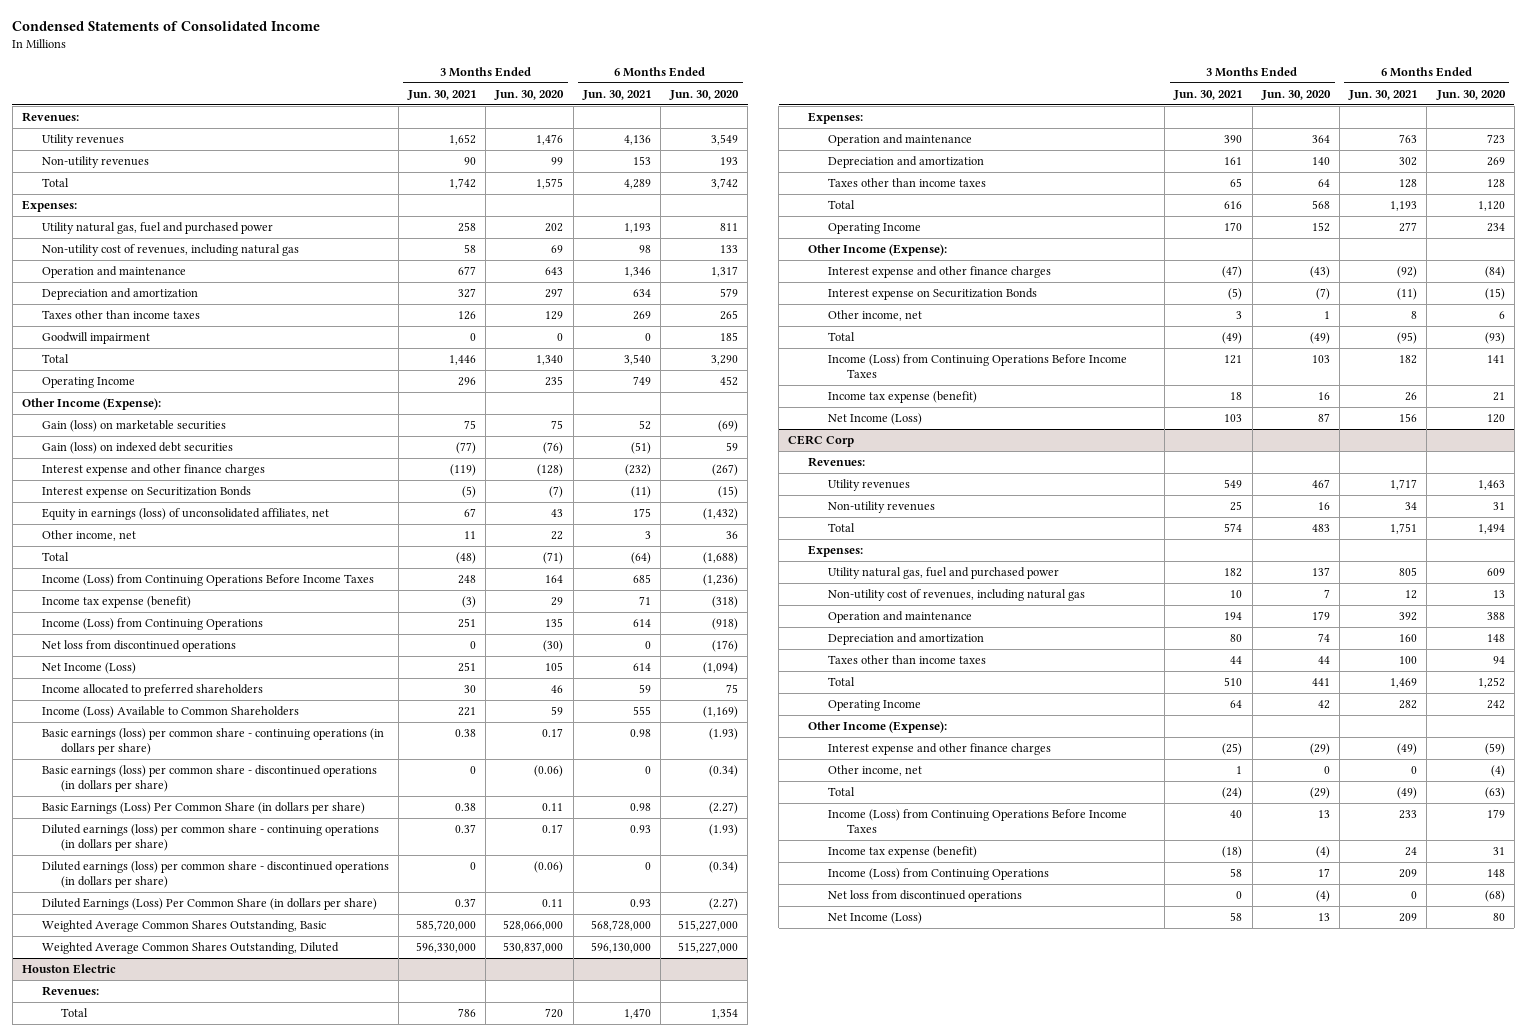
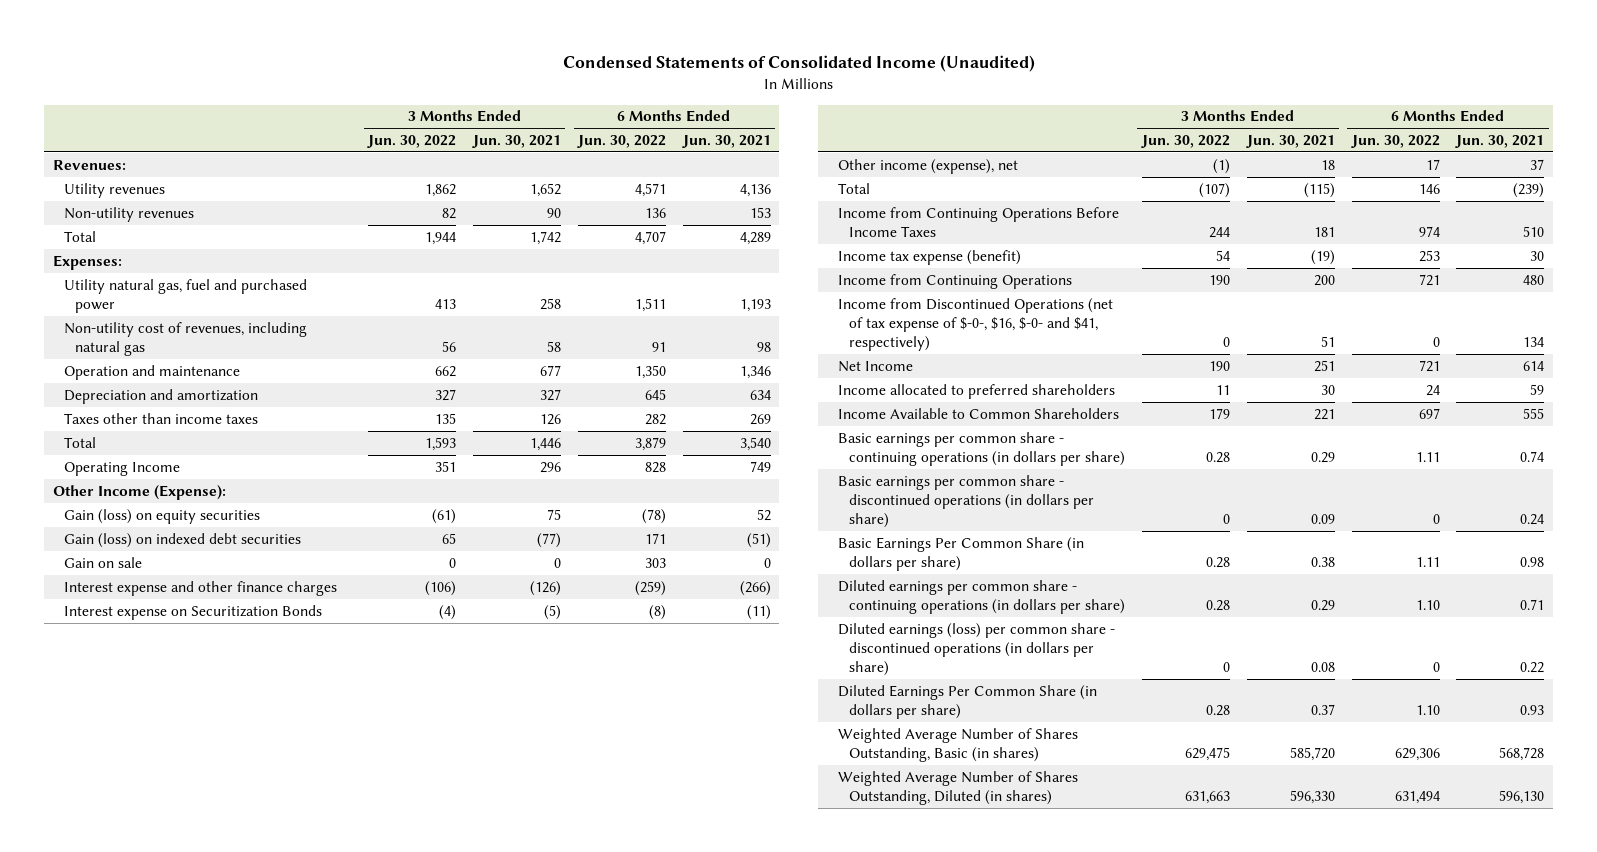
[12,21,321,32] Condensed Statements of Consolidated Income -> [562,55,1035,73] Condensed Statements of Consolidated Income (Unaudited)
[494,89,565,100] Jun. 30, 2020 -> none
[669,89,740,100] Jun. 30, 2020 -> none
none -> [367,135,457,149] Jun. 30, 2022
none -> [576,135,666,149] Jun. 30, 2022
[41,332,150,345] Goodwill impairment -> none
[41,420,226,433] Gain (loss) on marketable securities -> [64,508,261,524] Gain (loss) on equity securities
none -> [64,556,143,568] Gain on sale
[449,464,476,477] (119) -> [530,580,562,596] (126)
[624,464,651,477] (232) -> [739,580,771,596] (266)
[41,508,329,521] Equity in earnings (loss) of unconsolidated affiliates, net -> none
[41,530,136,542] Other income, net -> [837,158,1018,174] Other income (expense), net
[463,531,476,540] 11 -> [1320,159,1335,170] 18
[644,531,651,540] 3 -> [1530,158,1545,170] 37
[455,552,476,565] (48) -> [1303,182,1335,198] (115)
[630,552,651,565] (64) -> [1513,182,1545,198] (239)
[41,574,374,587] Income (Loss) from Continuing Operations Before Income Taxes -> [837,206,1119,237] Income from Continuing Operations Before Income Taxes
[457,575,476,585] 248 -> [1313,226,1335,237] 181
[632,574,651,584] 685 -> [1523,225,1545,237] 510
[461,596,476,609] (3) -> [1310,249,1335,265] (19)
[638,596,651,606] 71 -> [1530,250,1545,261] 30
[41,618,263,631] Income (Loss) from Continuing Operations -> [837,273,1072,289] Income from Continuing Operations
[457,618,476,629] 251 -> [1313,274,1335,286] 200
[632,619,651,628] 614 -> [1523,274,1545,285] 480
[41,640,236,653] Net loss from discontinued operations -> [837,297,1113,352] Income from Discontinued Operations (net of tax expense of $-0-, $16, $-0- and $41, respectively)
[469,641,476,650] 0 -> [1320,336,1335,348] 51
[644,641,651,650] 0 -> [1523,337,1545,348] 134
[41,662,136,675] Net Income (Loss) -> [837,360,913,372] Net Income
[21,964,116,975] Houston Electric -> none
[41,986,99,997] Revenues: -> none
[61,1008,89,1018] Total -> none
[808,112,864,125] Expenses: -> none
[827,134,972,147] Operation and maintenance -> none
[827,156,984,169] Depreciation and amortization -> none
[827,178,986,188] Taxes other than income taxes -> none
[827,200,855,210] Total -> none
[827,223,921,235] Operating Income -> none
[808,244,948,257] Other Income (Expense): -> none
[827,266,1051,279] Interest expense and other finance charges -> none
[827,288,1037,301] Interest expense on Securitization Bonds -> none
[827,310,922,322] Other income, net -> none
[827,332,855,342] Total -> none
[827,354,1127,378] Income (Loss) from Continuing Operations Before Income Taxes -> none
[827,391,977,404] Income tax expense (benefit) -> none
[827,413,922,426] Net Income (Loss) -> none
[788,435,855,448] CERC Corp -> none
[808,457,866,468] Revenues: -> none
[827,479,910,492] Utility revenues -> none
[827,501,935,514] Non-utility revenues -> none
[827,523,855,533] Total -> none
[808,545,864,558] Expenses: -> none
[827,567,1059,580] Utility natural gas, fuel and purchased power -> none
[827,589,1085,602] Non-utility cost of revenues, including natural gas -> none
[827,611,972,624] Operation and maintenance -> none
[827,633,984,646] Depreciation and amortization -> none
[827,655,986,665] Taxes other than income taxes -> none
[827,677,855,687] Total -> none
[827,700,921,712] Operating Income -> none
[808,721,948,734] Other Income (Expense): -> none
[827,743,1051,756] Interest expense and other finance charges -> none
[827,765,922,777] Other income, net -> none
[827,787,855,797] Total -> none
[827,809,1127,833] Income (Loss) from Continuing Operations Before Income Taxes -> none
[827,846,977,859] Income tax expense (benefit) -> none
[827,868,1049,881] Income (Loss) from Continuing Operations -> none
[827,890,1022,903] Net loss from discontinued operations -> none
[827,912,922,925] Net Income (Loss) -> none
[41,706,299,719] Income (Loss) Available to Common Shareholders -> [837,407,1119,419] Income Available to Common Shareholders
[41,728,384,755] Basic earnings (loss) per common share - continuing operations (in dollars per share) -> [837,431,1125,466] Basic earnings per common share - continuing operations (in dollars per share)
[454,729,476,738] 0.38 -> [1310,451,1335,463] 0.29
[629,729,651,738] 0.98 -> [1520,450,1545,462] 0.74
[41,765,377,792] Basic earnings (loss) per common share - discontinued operations (in dollars per share) -> [837,474,1094,529] Basic earnings per common share - discontinued operations (in dollars per share)
[469,766,476,775] 0 -> [1310,514,1335,525] 0.09
[644,766,651,775] 0 -> [1520,514,1545,526] 0.24
[41,802,365,815] Basic Earnings (Loss) Per Common Share (in dollars per share) -> [837,536,1084,571] Basic Earnings Per Common Share (in dollars per share)
[41,824,379,851] Diluted earnings (loss) per common share - continuing operations (in dollars per share) -> [837,579,1125,614] Diluted earnings per common share - continuing operations (in dollars per share)
[454,824,476,834] 0.37 -> [1310,599,1335,611] 0.29
[629,825,651,834] 0.93 -> [1520,598,1545,610] 0.71
[469,862,476,871] 0 -> [1310,662,1335,673] 0.08
[644,862,651,871] 0 -> [1520,662,1545,674] 0.22
[41,898,377,911] Diluted Earnings (Loss) Per Common Share (in dollars per share) -> [837,684,1097,719] Diluted Earnings Per Common Share (in dollars per share)
[41,920,326,933] Weighted Average Common Shares Outstanding, Basic -> [837,727,1078,762] Weighted Average Number of Shares Outstanding, Basic (in shares)
[415,920,476,932] 585,720,000 -> [1289,746,1335,761] 585,720
[590,920,651,932] 568,728,000 -> [1499,746,1545,761] 568,728
[41,942,339,955] Weighted Average Common Shares Outstanding, Diluted -> [837,770,1078,805] Weighted Average Number of Shares Outstanding, Diluted (in shares)
[415,942,476,954] 596,330,000 -> [1289,789,1335,804] 596,330
[590,942,651,954] 596,130,000 -> [1499,789,1545,804] 596,130

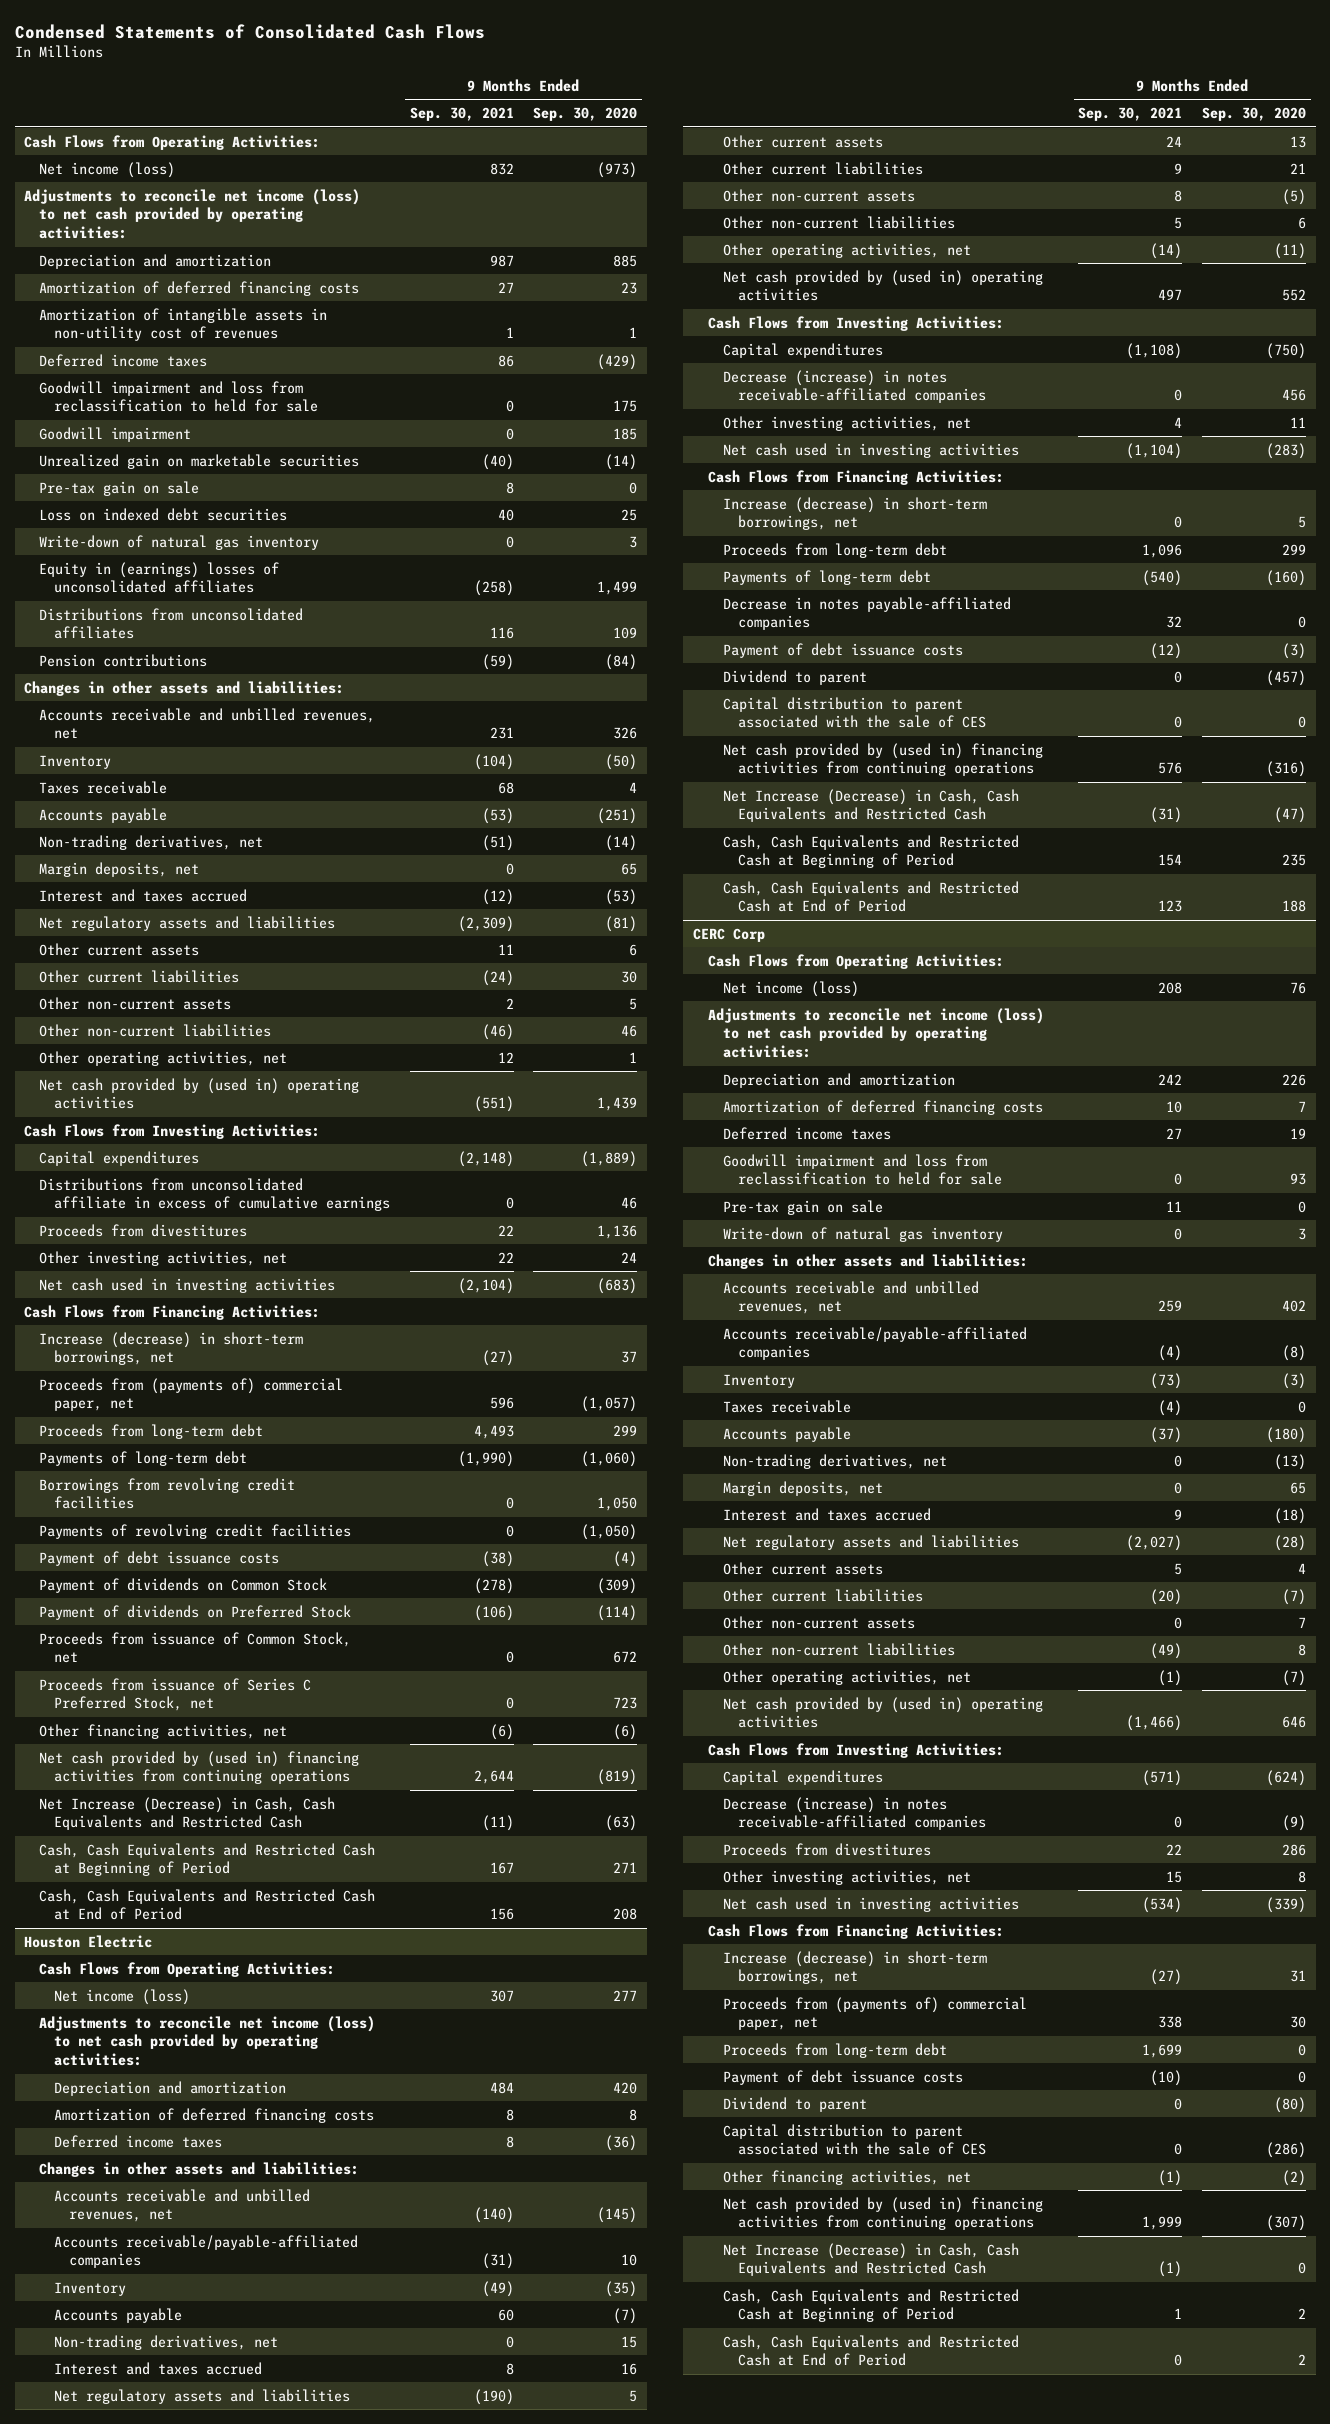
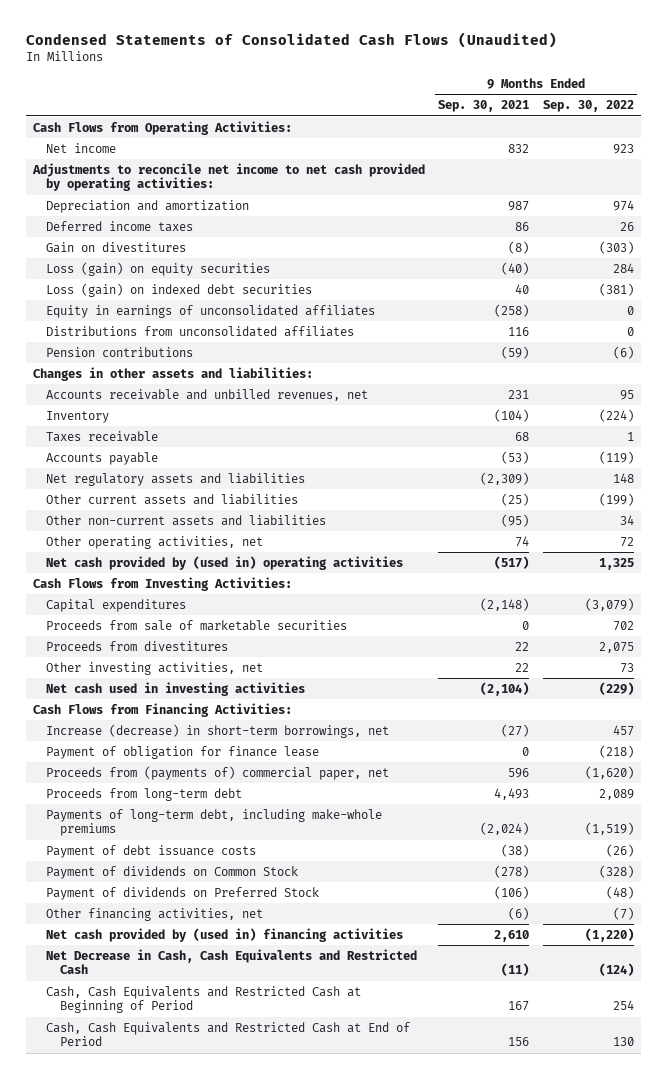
[14,23,485,39] Condensed Statements of Consolidated Cash Flows -> [26,31,558,48] Condensed Statements of Consolidated Cash Flows (Unaudited)
[533,107,638,122] Sep. 30, 2020 -> none
none -> [543,100,635,113] Sep. 30, 2022
[39,161,176,178] Net income (loss) -> [46,142,117,153] Net income
[24,188,361,240] Adjustments to reconcile net income (loss) to net cash provided by operating activities: -> [31,162,425,192] Adjustments to reconcile net income to net cash provided by operating activities:
[39,280,360,296] Amortization of deferred financing costs -> none
[39,307,328,342] Amortization of intangible assets in non-utility cost of revenues -> none
[39,380,319,413] Goodwill impairment and loss from reclassification to held for sale -> none
[39,426,192,442] Goodwill impairment -> none
[39,453,360,469] Unrealized gain on marketable securities -> none
[39,534,320,550] Write-down of natural gas inventory -> none
[39,480,200,496] Pre-tax gain on sale -> [46,241,187,253] Gain on divestitures
[505,481,514,494] 8 -> [508,240,530,254] (8)
none -> [46,261,271,276] Loss (gain) on equity securities
[39,507,288,521] Loss on indexed debt securities -> [46,282,313,297] Loss (gain) on indexed debt securities
[39,561,280,594] Equity in (earnings) losses of unconsolidated affiliates -> [46,304,376,318] Equity in earnings of unconsolidated affiliates
[39,834,264,850] Non-trading derivatives, net -> none
[39,861,200,877] Margin deposits, net -> none
[39,888,248,902] Interest and taxes accrued -> none
[39,969,240,983] Other current liabilities -> none
[39,1023,272,1037] Other non-current liabilities -> none
[39,942,200,956] Other current assets -> [46,493,299,505] Other current assets and liabilities
[497,943,514,955] 11 -> [501,492,530,506] (25)
[39,996,232,1010] Other non-current assets -> [46,514,327,526] Other non-current assets and liabilities
[505,997,514,1009] 2 -> [501,513,530,527] (95)
[497,1051,514,1063] 12 -> [515,535,530,547] 74
[473,1096,514,1113] (551) -> [494,555,530,569] (517)
[39,1177,391,1212] Distributions from unconsolidated affiliate in excess of cumulative earnings -> none
none -> [46,619,348,631] Proceeds from sale of marketable securities
none -> [46,745,320,759] Payment of obligation for finance lease
[39,1477,296,1510] Borrowings from revolving credit facilities -> none
[39,1523,352,1539] Payments of revolving credit facilities -> none
[39,1450,248,1466] Payments of long-term debt -> [46,808,383,837] Payments of long-term debt, including make-whole premiums
[457,1450,514,1467] (1,990) -> [480,822,530,836] (2,024)
[39,1631,352,1664] Proceeds from issuance of Common Stock, net -> none
[39,1677,312,1712] Proceeds from issuance of Series C Preferred Stock, net -> none
[39,1750,360,1785] Net cash provided by (used in) financing activities from continuing operations -> [46,927,404,942] Net cash provided by (used in) financing activities
[473,1770,514,1785] 2,644 -> [494,929,530,942] 2,610
[39,1796,336,1831] Net Increase (Decrease) in Cash, Cash Equivalents and Restricted Cash -> [46,948,418,975] Net Decrease in Cash, Cash Equivalents and Restricted Cash
[24,1934,153,1948] Houston Electric -> none
[39,1961,336,1977] Cash Flows from Operating Activities: -> none
[54,1988,191,2005] Net income (loss) -> none
[39,2015,376,2067] Adjustments to reconcile net income (loss) to net cash provided by operating activities: -> none
[54,2080,287,2096] Depreciation and amortization -> none
[54,2107,375,2123] Amortization of deferred financing costs -> none
[54,2134,223,2148] Deferred income taxes -> none
[39,2161,360,2177] Changes in other assets and liabilities: -> none
[54,2188,311,2223] Accounts receivable and unbilled revenues, net -> none
[54,2234,359,2269] Accounts receivable/payable-affiliated companies -> none
[54,2281,127,2296] Inventory -> none
[54,2307,183,2323] Accounts payable -> none
[54,2334,279,2350] Non-trading derivatives, net -> none
[54,2361,263,2375] Interest and taxes accrued -> none
[54,2388,351,2404] Net regulatory assets and liabilities -> none
[723,134,884,148] Other current assets -> none
[723,161,924,175] Other current liabilities -> none
[723,188,916,202] Other non-current assets -> none
[723,215,956,229] Other non-current liabilities -> none
[723,242,972,258] Other operating activities, net -> none
[723,269,1044,302] Net cash provided by (used in) operating activities -> none
[708,315,1005,331] Cash Flows from Investing Activities: -> none
[723,342,884,358] Capital expenditures -> none
[723,369,986,404] Decrease (increase) in notes receivable-affiliated companies -> none
[723,415,972,431] Other investing activities, net -> none
[723,442,1020,458] Net cash used in investing activities -> none
[708,469,1005,485] Cash Flows from Financing Activities: -> none
[723,496,988,531] Increase (decrease) in short-term borrowings, net -> none
[723,542,948,558] Proceeds from long-term debt -> none
[723,569,932,585] Payments of long-term debt -> none
[723,596,1012,631] Decrease in notes payable-affiliated companies -> none
[723,642,964,658] Payment of debt issuance costs -> none
[723,669,868,685] Dividend to parent -> none
[723,696,986,729] Capital distribution to parent associated with the sale of CES -> none
[723,742,1044,777] Net cash provided by (used in) financing activities from continuing operations -> none
[723,788,1020,823] Net Increase (Decrease) in Cash, Cash Equivalents and Restricted Cash -> none
[723,834,1020,869] Cash, Cash Equivalents and Restricted Cash at Beginning of Period -> none
[723,880,1020,913] Cash, Cash Equivalents and Restricted Cash at End of Period -> none
[693,927,766,942] CERC Corp -> none
[708,953,1005,969] Cash Flows from Operating Activities: -> none
[723,980,860,997] Net income (loss) -> none
[708,1007,1045,1059] Adjustments to reconcile net income (loss) to net cash provided by operating activities: -> none
[723,1072,956,1088] Depreciation and amortization -> none
[723,1099,1044,1115] Amortization of deferred financing costs -> none
[723,1126,892,1140] Deferred income taxes -> none
[723,1153,1002,1186] Goodwill impairment and loss from reclassification to held for sale -> none
[723,1199,884,1215] Pre-tax gain on sale -> none
[723,1226,1004,1242] Write-down of natural gas inventory -> none
[708,1253,1029,1269] Changes in other assets and liabilities: -> none
[723,1280,980,1315] Accounts receivable and unbilled revenues, net -> none
[723,1326,1028,1361] Accounts receivable/payable-affiliated companies -> none
[723,1373,796,1388] Inventory -> none
[723,1399,852,1413] Taxes receivable -> none
[723,1426,852,1442] Accounts payable -> none
[723,1453,948,1469] Non-trading derivatives, net -> none
[723,1480,884,1496] Margin deposits, net -> none
[723,1507,932,1521] Interest and taxes accrued -> none
[723,1534,1020,1550] Net regulatory assets and liabilities -> none
[723,1561,884,1575] Other current assets -> none
[723,1588,924,1602] Other current liabilities -> none
[723,1615,916,1629] Other non-current assets -> none
[723,1642,956,1656] Other non-current liabilities -> none
[723,1669,972,1685] Other operating activities, net -> none
[723,1696,1044,1729] Net cash provided by (used in) operating activities -> none
[708,1742,1005,1758] Cash Flows from Investing Activities: -> none
[723,1769,884,1785] Capital expenditures -> none
[723,1796,986,1831] Decrease (increase) in notes receivable-affiliated companies -> none
[723,1842,932,1856] Proceeds from divestitures -> none
[723,1869,972,1885] Other investing activities, net -> none
[723,1896,1020,1912] Net cash used in investing activities -> none
[708,1923,1005,1939] Cash Flows from Financing Activities: -> none
[723,1950,988,1985] Increase (decrease) in short-term borrowings, net -> none
[723,1996,1028,2031] Proceeds from (payments of) commercial paper, net -> none
[723,2042,948,2058] Proceeds from long-term debt -> none
[723,2069,964,2085] Payment of debt issuance costs -> none
[723,2096,868,2112] Dividend to parent -> none
[723,2123,986,2156] Capital distribution to parent associated with the sale of CES -> none
[723,2169,972,2185] Other financing activities, net -> none
[723,2196,1044,2231] Net cash provided by (used in) financing activities from continuing operations -> none
[723,2242,1020,2277] Net Increase (Decrease) in Cash, Cash Equivalents and Restricted Cash -> none
[723,2288,1020,2323] Cash, Cash Equivalents and Restricted Cash at Beginning of Period -> none
[723,2334,1020,2367] Cash, Cash Equivalents and Restricted Cash at End of Period -> none

